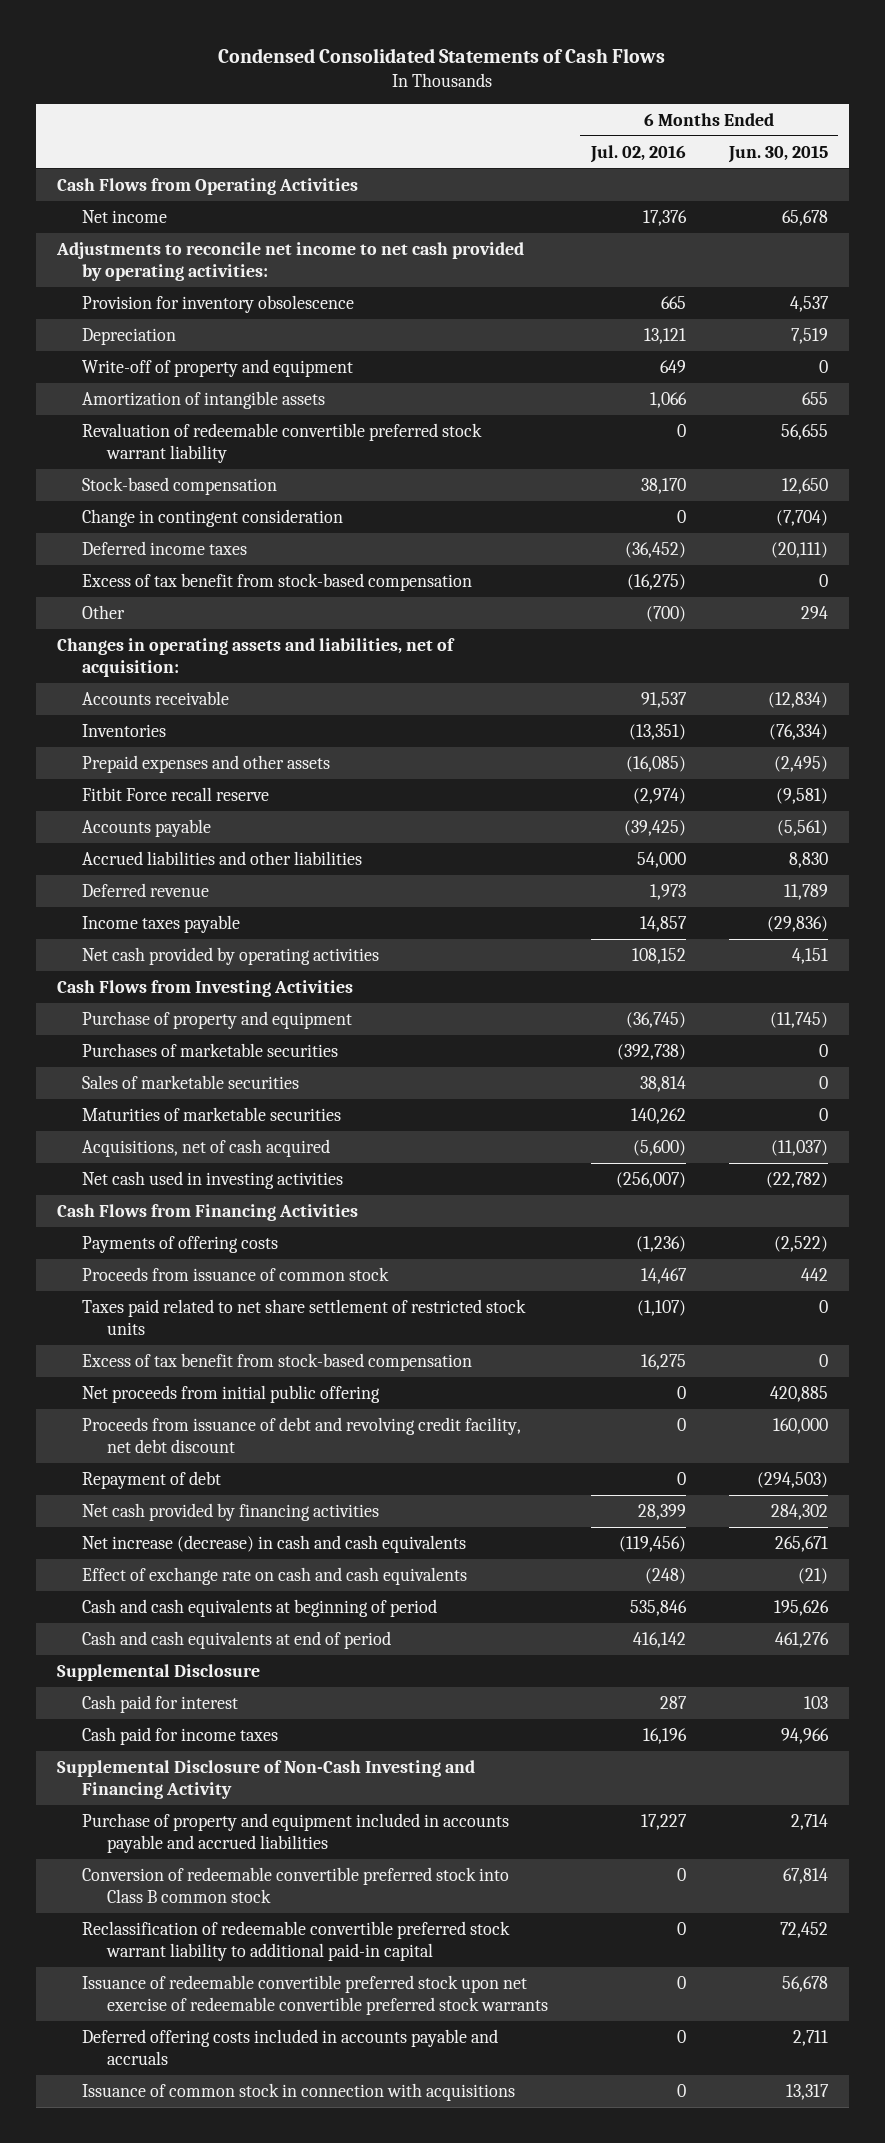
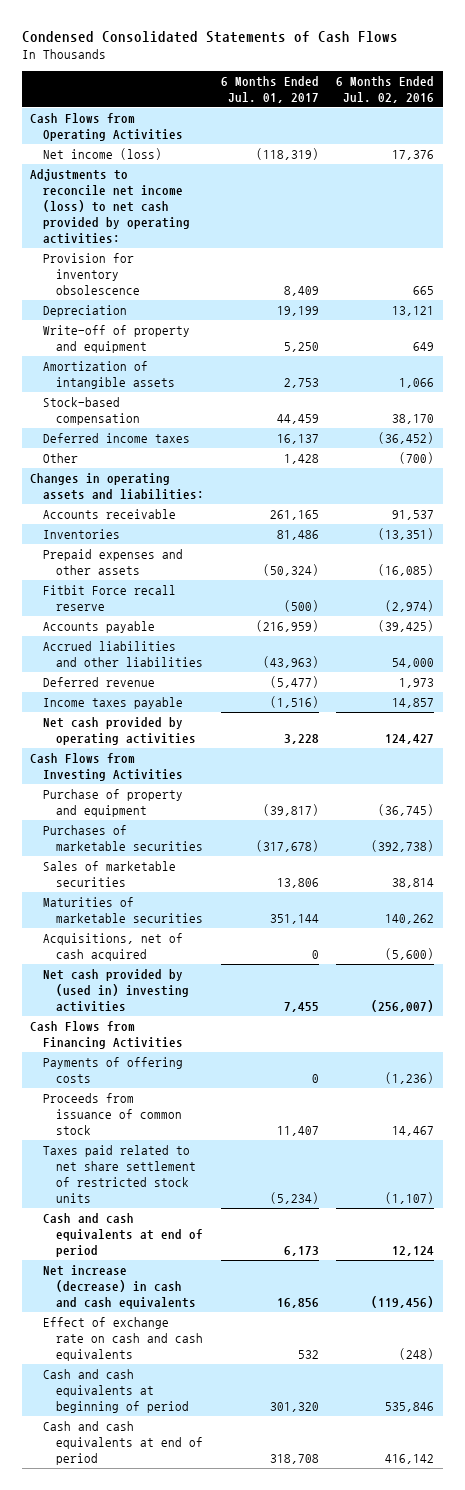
[727,144,828,163] Jun. 30, 2015 -> none
none -> [221,75,320,103] 6 Months Ended Jul. 01, 2017
[81,209,167,223] Net income -> [43,148,163,161] Net income (loss)
[56,241,525,282] Adjustments to reconcile net income to net cash provided by operating activities: -> [30,169,191,245] Adjustments to reconcile net income (loss) to net cash provided by operating activities:
[81,422,482,464] Revaluation of redeemable convertible preferred stock warrant liability -> none
[81,508,343,527] Change in contingent consideration -> none
[81,572,472,591] Excess of tax benefit from stock-based compensation -> none
[57,637,456,678] Changes in operating assets and liabilities, net of acquisition: -> [30,473,205,501] Changes in operating assets and liabilities:
[631,947,686,964] 108,152 -> [385,734,435,745] 124,427
[81,1170,343,1189] Net cash used in investing activities -> [43,969,189,1013] Net cash provided by (used in) investing activities
[81,1352,472,1371] Excess of tax benefit from stock-based compensation -> none
[81,1384,380,1403] Net proceeds from initial public offering -> none
[81,1416,521,1454] Proceeds from issuance of debt and revolving credit facility, net debt discount -> none
[81,1470,221,1489] Repayment of debt -> none
[81,1502,379,1521] Net cash provided by financing activities -> none
none -> [43,1213,203,1258] Cash and cash equivalents at end of period
[57,1663,261,1681] Supplemental Disclosure -> none
[81,1694,238,1713] Cash paid for interest -> none
[81,1726,278,1745] Cash paid for income taxes -> none
[57,1759,476,1800] Supplemental Disclosure of Non-Cash Investing and Financing Activity -> none
[81,1812,509,1854] Purchase of property and equipment included in accounts payable and accrued liabilities -> none
[81,1866,509,1904] Conversion of redeemable convertible preferred stock into Class B common stock -> none
[81,1920,510,1962] Reclassification of redeemable convertible preferred stock warrant liability to additional paid-in capital -> none
[81,1974,548,2016] Issuance of redeemable convertible preferred stock upon net exercise of redeemable convertible preferred stock warrants -> none
[81,2028,498,2066] Deferred offering costs included in accounts payable and accruals -> none
[81,2082,515,2101] Issuance of common stock in connection with acquisitions -> none

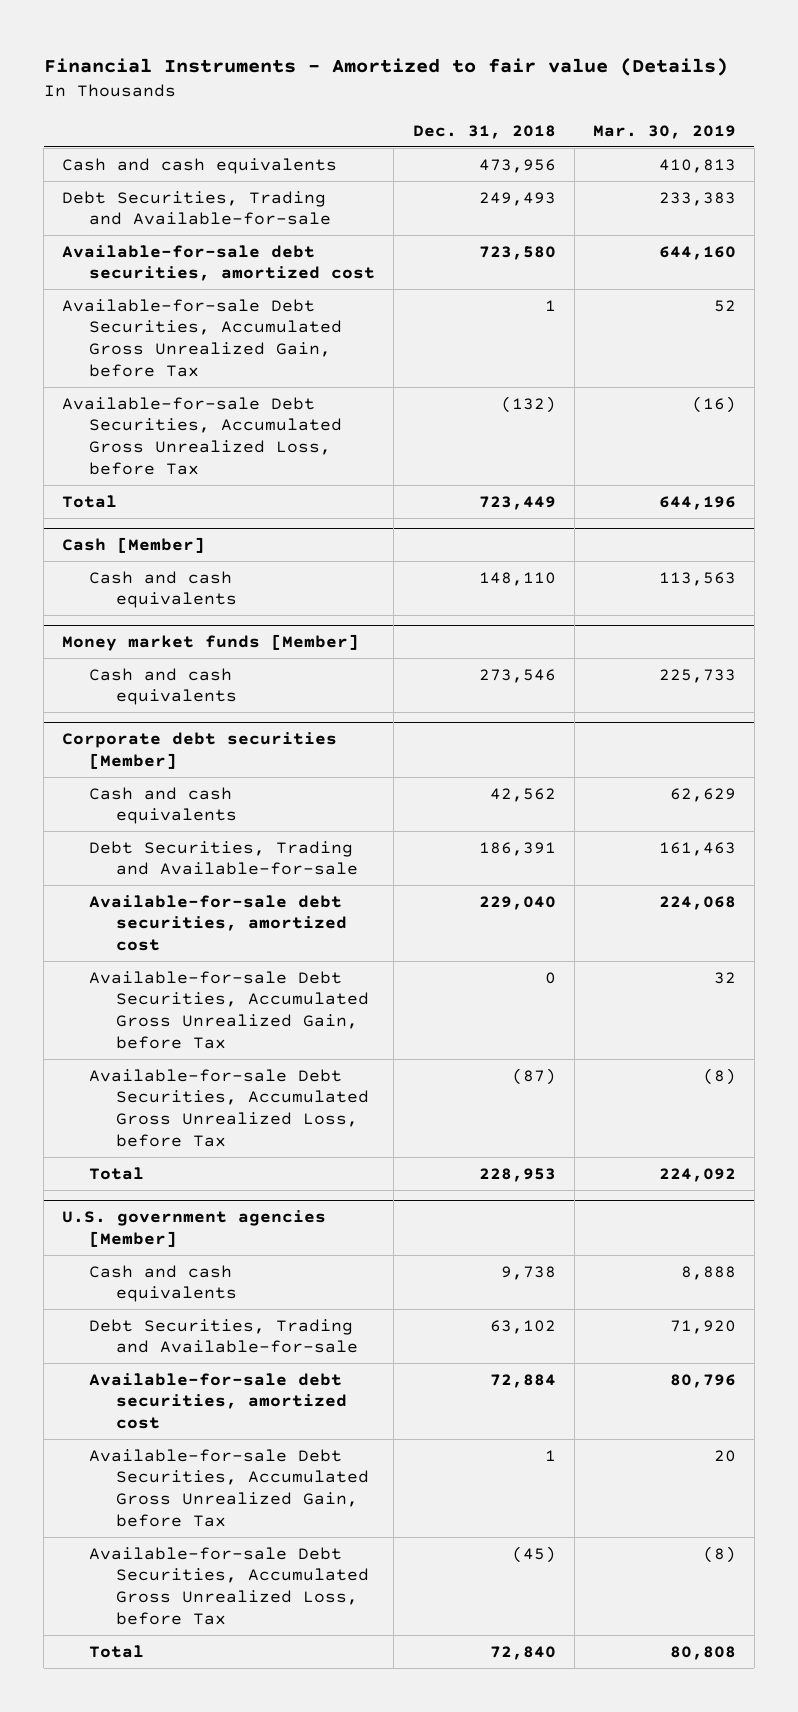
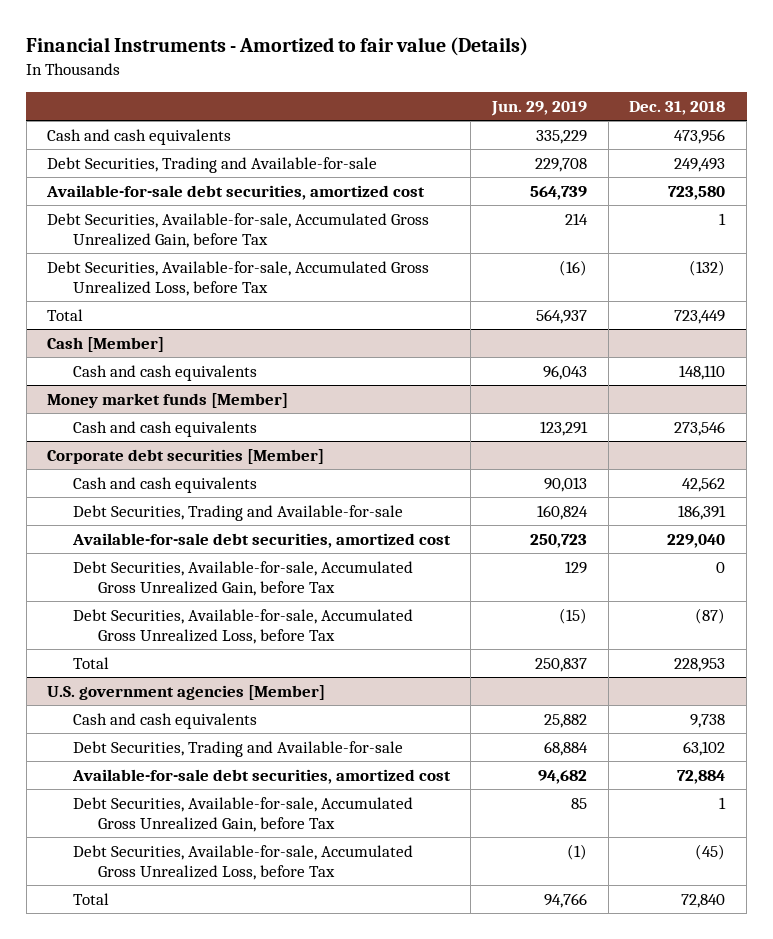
[592,124,736,139] Mar. 30, 2019 -> none
none -> [491,101,588,117] Jun. 29, 2019
[62,298,343,377] Available-for-sale Debt Securities, Accumulated Gross Unrealized Gain, before Tax -> [47,212,430,249] Debt Securities, Available-for-sale, Accumulated Gross Unrealized Gain, before Tax
[62,396,343,475] Available-for-sale Debt Securities, Accumulated Gross Unrealized Loss, before Tax -> [47,260,430,297] Debt Securities, Available-for-sale, Accumulated Gross Unrealized Loss, before Tax
[89,970,370,1049] Available-for-sale Debt Securities, Accumulated Gross Unrealized Gain, before Tax -> [72,560,413,597] Debt Securities, Available-for-sale, Accumulated Gross Unrealized Gain, before Tax
[89,1068,370,1147] Available-for-sale Debt Securities, Accumulated Gross Unrealized Loss, before Tax -> [72,608,413,645] Debt Securities, Available-for-sale, Accumulated Gross Unrealized Loss, before Tax
[89,1448,370,1527] Available-for-sale Debt Securities, Accumulated Gross Unrealized Gain, before Tax -> [72,796,413,833] Debt Securities, Available-for-sale, Accumulated Gross Unrealized Gain, before Tax
[89,1546,370,1625] Available-for-sale Debt Securities, Accumulated Gross Unrealized Loss, before Tax -> [72,844,413,881] Debt Securities, Available-for-sale, Accumulated Gross Unrealized Loss, before Tax

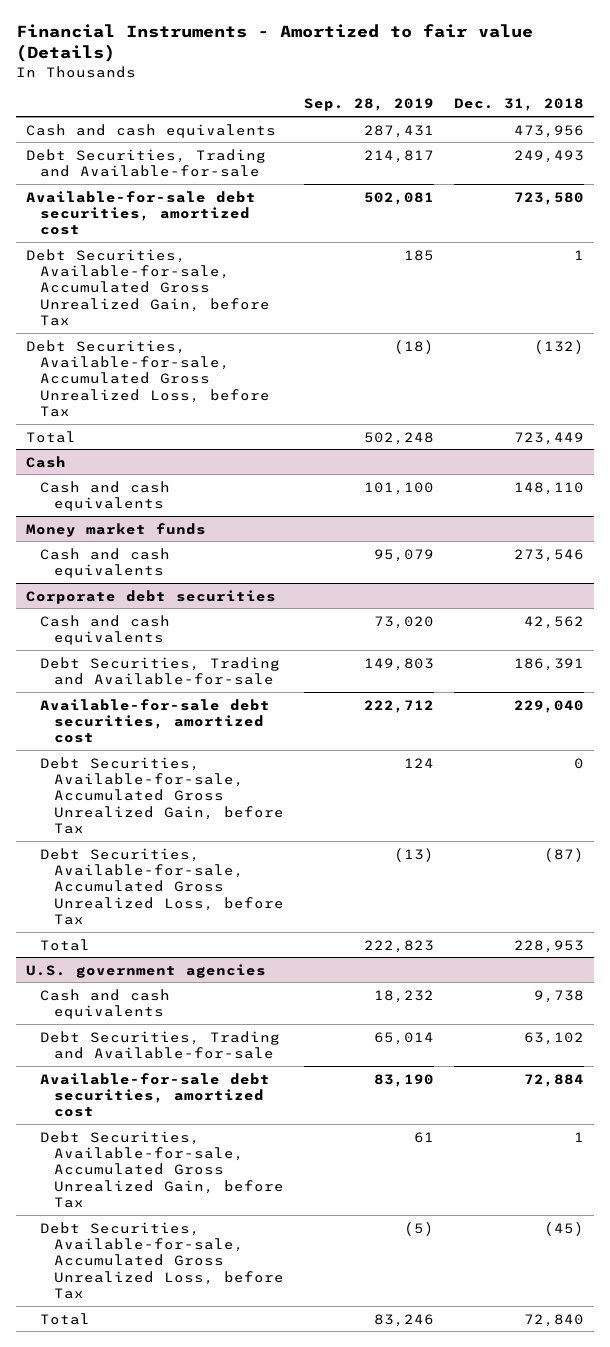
[491,101,588,117] Jun. 29, 2019 -> none
none -> [303,98,434,112] Sep. 28, 2019
[47,336,165,352] Cash [Member] -> [25,455,66,468] Cash
[47,392,289,408] Money market funds [Member] -> [25,522,206,537] Money market funds
[47,448,325,464] Corporate debt securities [Member] -> [25,589,276,604] Corporate debt securities
[47,684,326,700] U.S. government agencies [Member] -> [25,963,266,978] U.S. government agencies

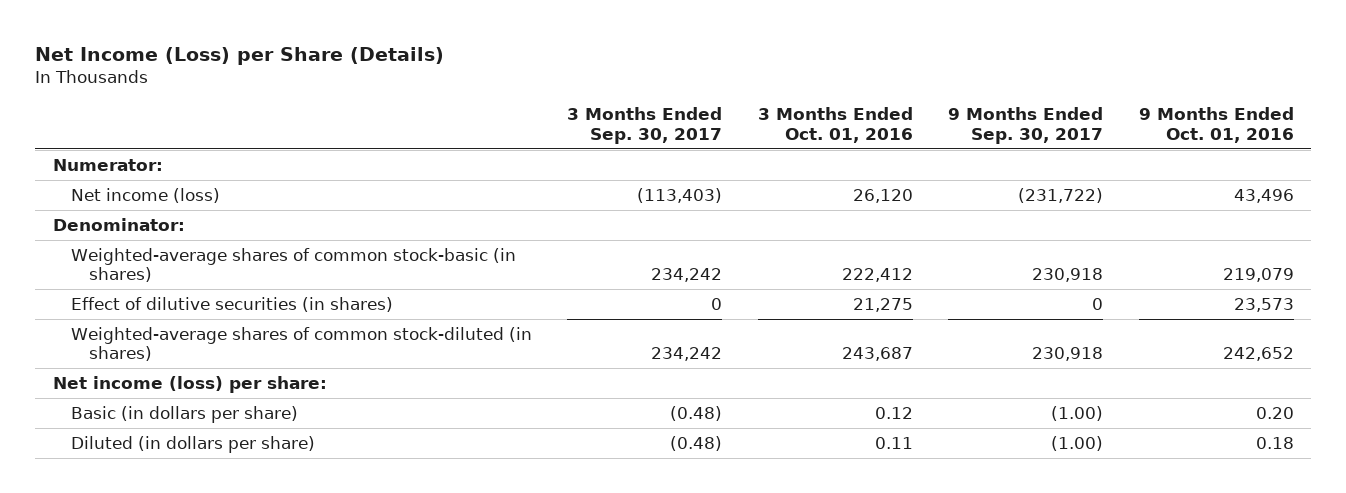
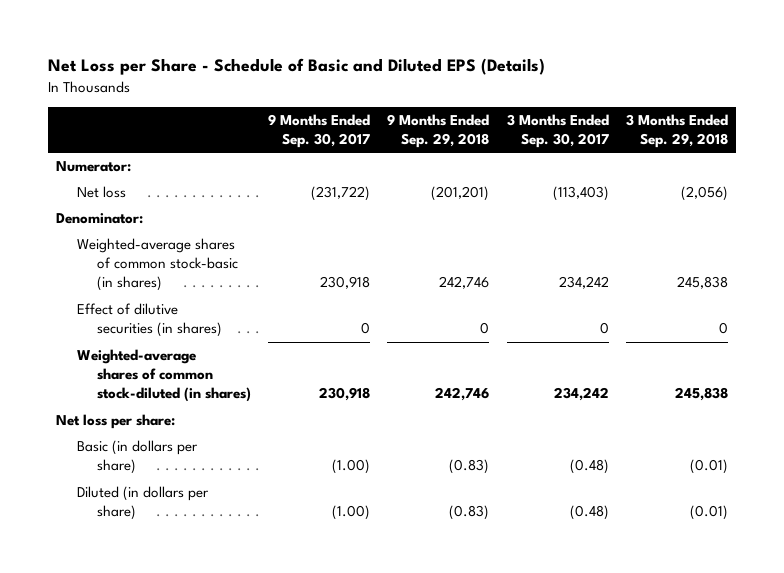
[34,46,444,65] Net Income (Loss) per Share (Details) -> [47,58,545,76] Net Loss per Share - Schedule of Basic and Diluted EPS (Details)
[757,107,913,143] 3 Months Ended Oct. 01, 2016 -> none
[1138,107,1294,143] 9 Months Ended Oct. 01, 2016 -> none
none -> [387,113,490,149] 9 Months Ended Sep. 29, 2018
none -> [625,113,728,149] 3 Months Ended Sep. 29, 2018
[70,188,220,204] Net income (loss) -> [76,186,126,199] Net loss
[52,376,327,394] Net income (loss) per share: -> [56,414,176,430] Net loss per share:

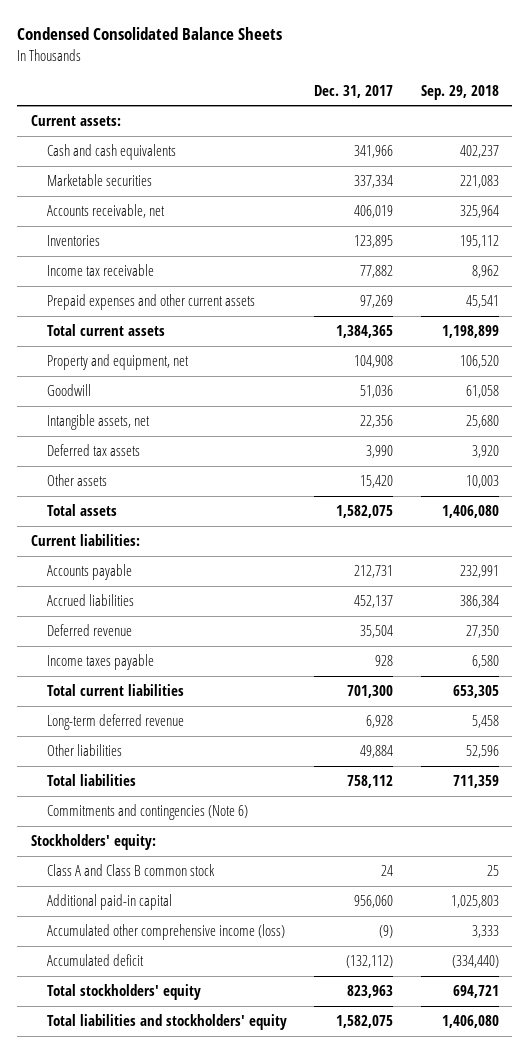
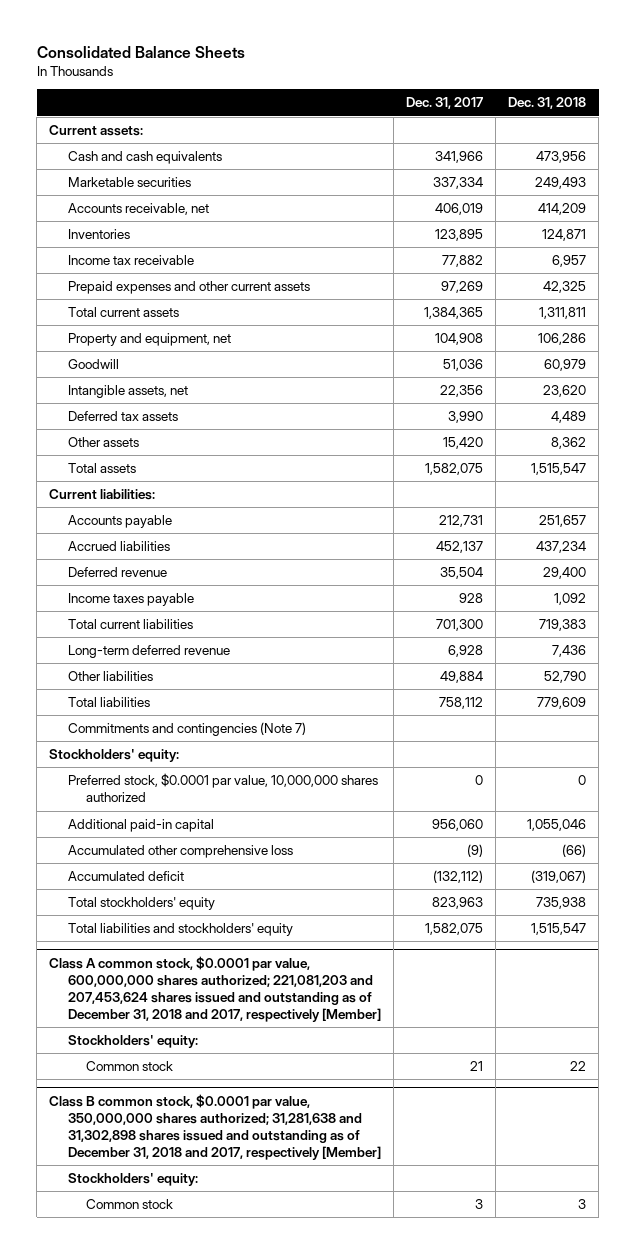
[17,27,283,41] Condensed Consolidated Balance Sheets -> [36,45,245,58] Consolidated Balance Sheets
[420,84,499,100] Sep. 29, 2018 -> none
none -> [508,97,587,110] Dec. 31, 2018
[46,804,248,821] Commitments and contingencies (Note 6) -> [67,722,306,737] Commitments and contingencies (Note 7)
[46,864,215,877] Class A and Class B common stock -> none
none -> [67,773,378,803] Preferred stock, $0.0001 par value, 10,000,000 shares authorized
[46,924,285,941] Accumulated other comprehensive income (loss) -> [67,845,293,859] Accumulated other comprehensive loss
none -> [49,955,381,1023] Class A common stock, $0.0001 par value, 600,000,000 shares authorized; 221,081,203 and 207,453,624 shares issued and outstanding as of December 31, 2018 and 2017, respectively [Member]
none -> [67,1035,198,1049] Stockholders' equity:
none -> [85,1061,173,1072] Common stock
none -> [49,1093,381,1161] Class B common stock, $0.0001 par value, 350,000,000 shares authorized; 31,281,638 and 31,302,898 shares issued and outstanding as of December 31, 2018 and 2017, respectively [Member]
none -> [67,1173,198,1187] Stockholders' equity:
none -> [85,1199,173,1210] Common stock

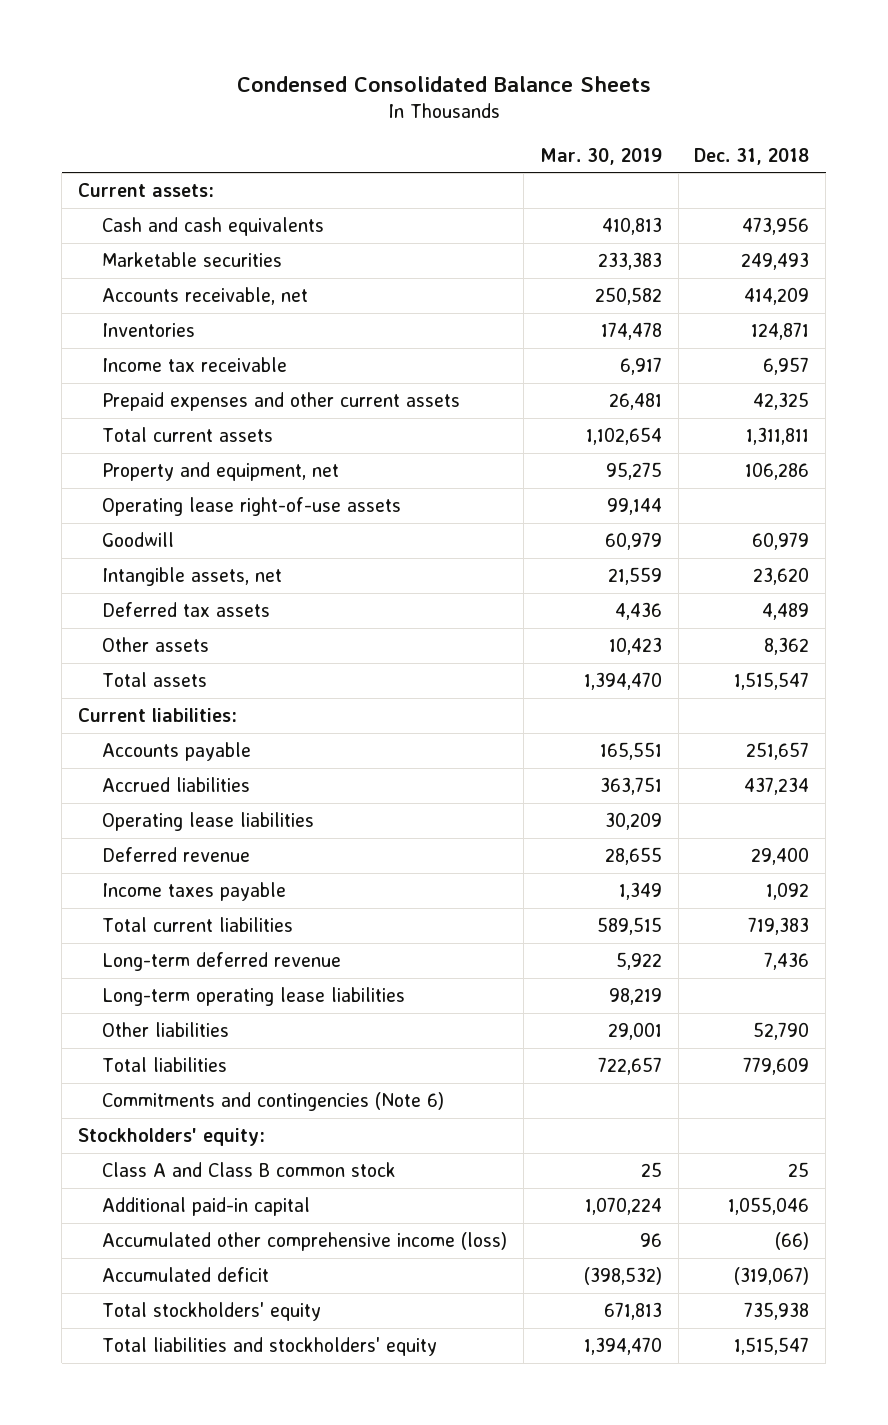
[36,45,245,58] Consolidated Balance Sheets -> [236,75,651,92] Condensed Consolidated Balance Sheets
[405,97,483,110] Dec. 31, 2017 -> none
none -> [539,147,662,165] Mar. 30, 2019
none -> [102,497,402,517] Operating lease right-of-use assets
none -> [102,812,315,832] Operating lease liabilities
none -> [102,987,406,1007] Long-term operating lease liabilities
[67,722,306,737] Commitments and contingencies (Note 7) -> [102,1092,445,1112] Commitments and contingencies (Note 6)
[67,773,378,803] Preferred stock, $0.0001 par value, 10,000,000 shares authorized -> none
none -> [102,1162,397,1178] Class A and Class B common stock
[67,845,293,859] Accumulated other comprehensive loss -> [102,1232,508,1252] Accumulated other comprehensive income (loss)
[49,955,381,1023] Class A common stock, $0.0001 par value, 600,000,000 shares authorized; 221,081,203 and 207,453,624 shares issued and outstanding as of December 31, 2018 and 2017, respectively [Member] -> none
[67,1035,198,1049] Stockholders' equity: -> none
[85,1061,173,1072] Common stock -> none
[49,1093,381,1161] Class B common stock, $0.0001 par value, 350,000,000 shares authorized; 31,281,638 and 31,302,898 shares issued and outstanding as of December 31, 2018 and 2017, respectively [Member] -> none
[67,1173,198,1187] Stockholders' equity: -> none
[85,1199,173,1210] Common stock -> none

